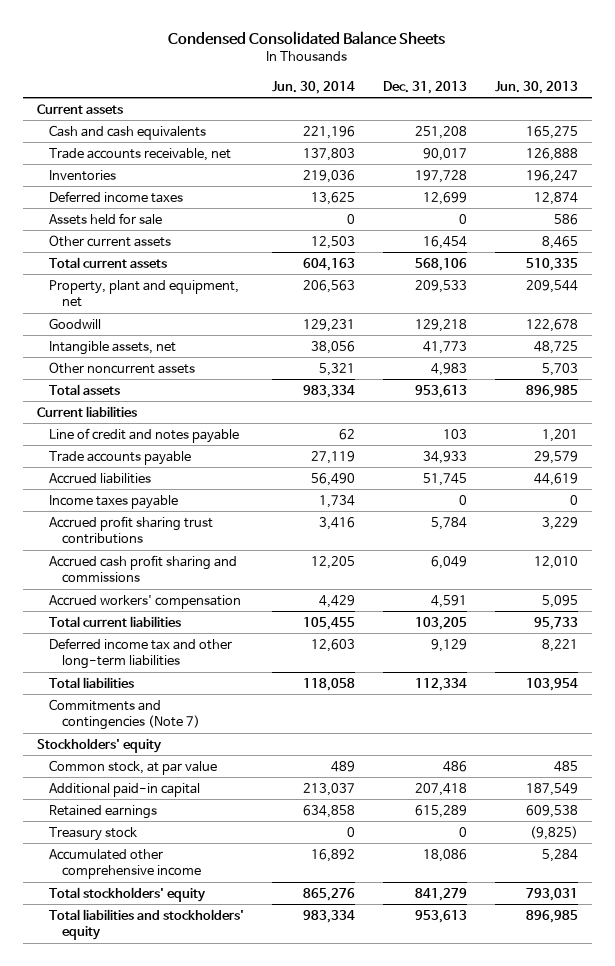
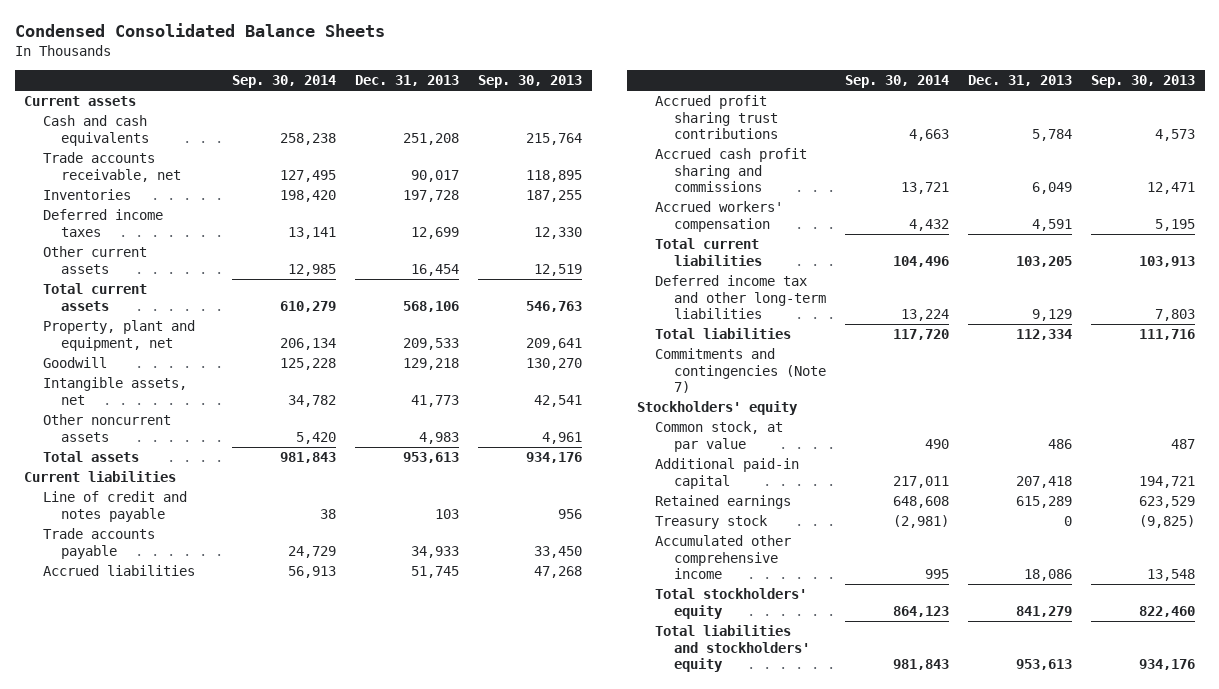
[272,80,356,94] Jun. 30, 2014 -> none
[494,80,578,94] Jun. 30, 2013 -> none
none -> [232,75,337,89] Sep. 30, 2014
none -> [478,75,583,89] Sep. 30, 2013
[49,212,163,225] Assets held for sale -> none
[49,494,179,509] Income taxes payable -> none

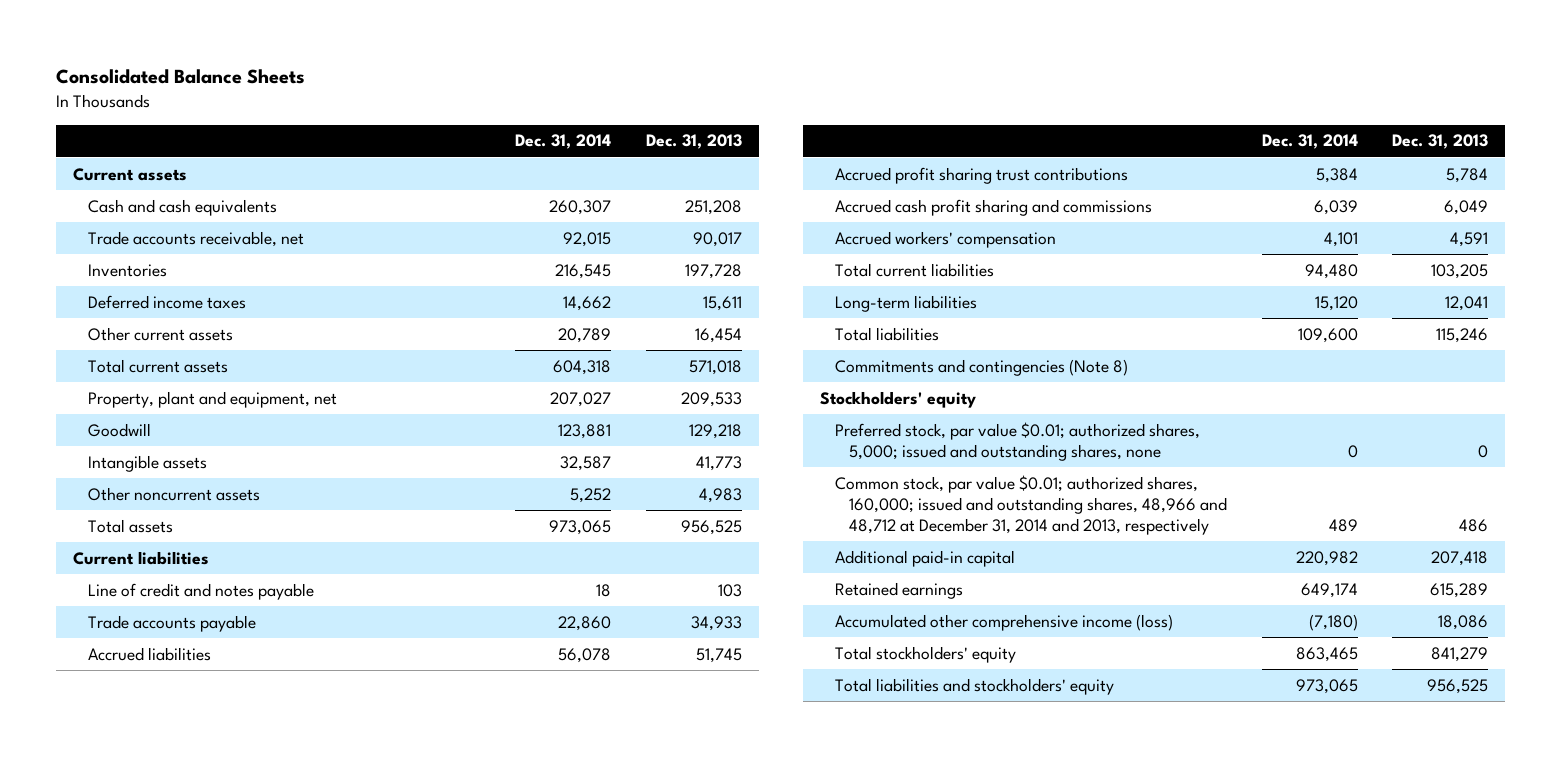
[14,22,385,37] Condensed Consolidated Balance Sheets -> [56,69,306,85] Consolidated Balance Sheets
[232,75,337,89] Sep. 30, 2014 -> none
[478,75,583,89] Sep. 30, 2013 -> none
none -> [515,134,612,150] Dec. 31, 2014
[411,226,460,239] 12,699 -> [702,295,742,311] 15,611
[403,300,460,312] 568,106 -> [688,359,742,375] 571,018
[42,377,187,405] Intangible assets, net -> [88,454,208,472] Intangible assets
[403,452,460,464] 953,613 -> [680,519,742,535] 956,525
[655,275,826,320] Deferred income tax and other long-term liabilities -> [834,294,977,312] Long-term liabilities
[1032,309,1073,322] 9,129 -> [1445,295,1489,311] 12,041
[1016,329,1073,341] 112,334 -> [1436,327,1489,343] 115,246
[655,348,826,394] Commitments and contingencies (Note 7) -> [834,358,1128,376] Commitments and contingencies (Note 8)
none -> [834,421,1200,461] Preferred stock, par value $0.01; authorized shares, 5,000; issued and outstanding shares, none
[655,421,784,452] Common stock, at par value -> [834,474,1228,536] Common stock, par value $0.01; authorized shares, 160,000; issued and outstanding shares, 48,966 and 48,712 at December 31, 2014 and 2013, respectively
[655,515,769,530] Treasury stock -> none
[655,535,792,580] Accumulated other comprehensive income -> [834,613,1173,631] Accumulated other comprehensive income (loss)
[1016,659,1073,671] 953,613 -> [1427,678,1489,694] 956,525

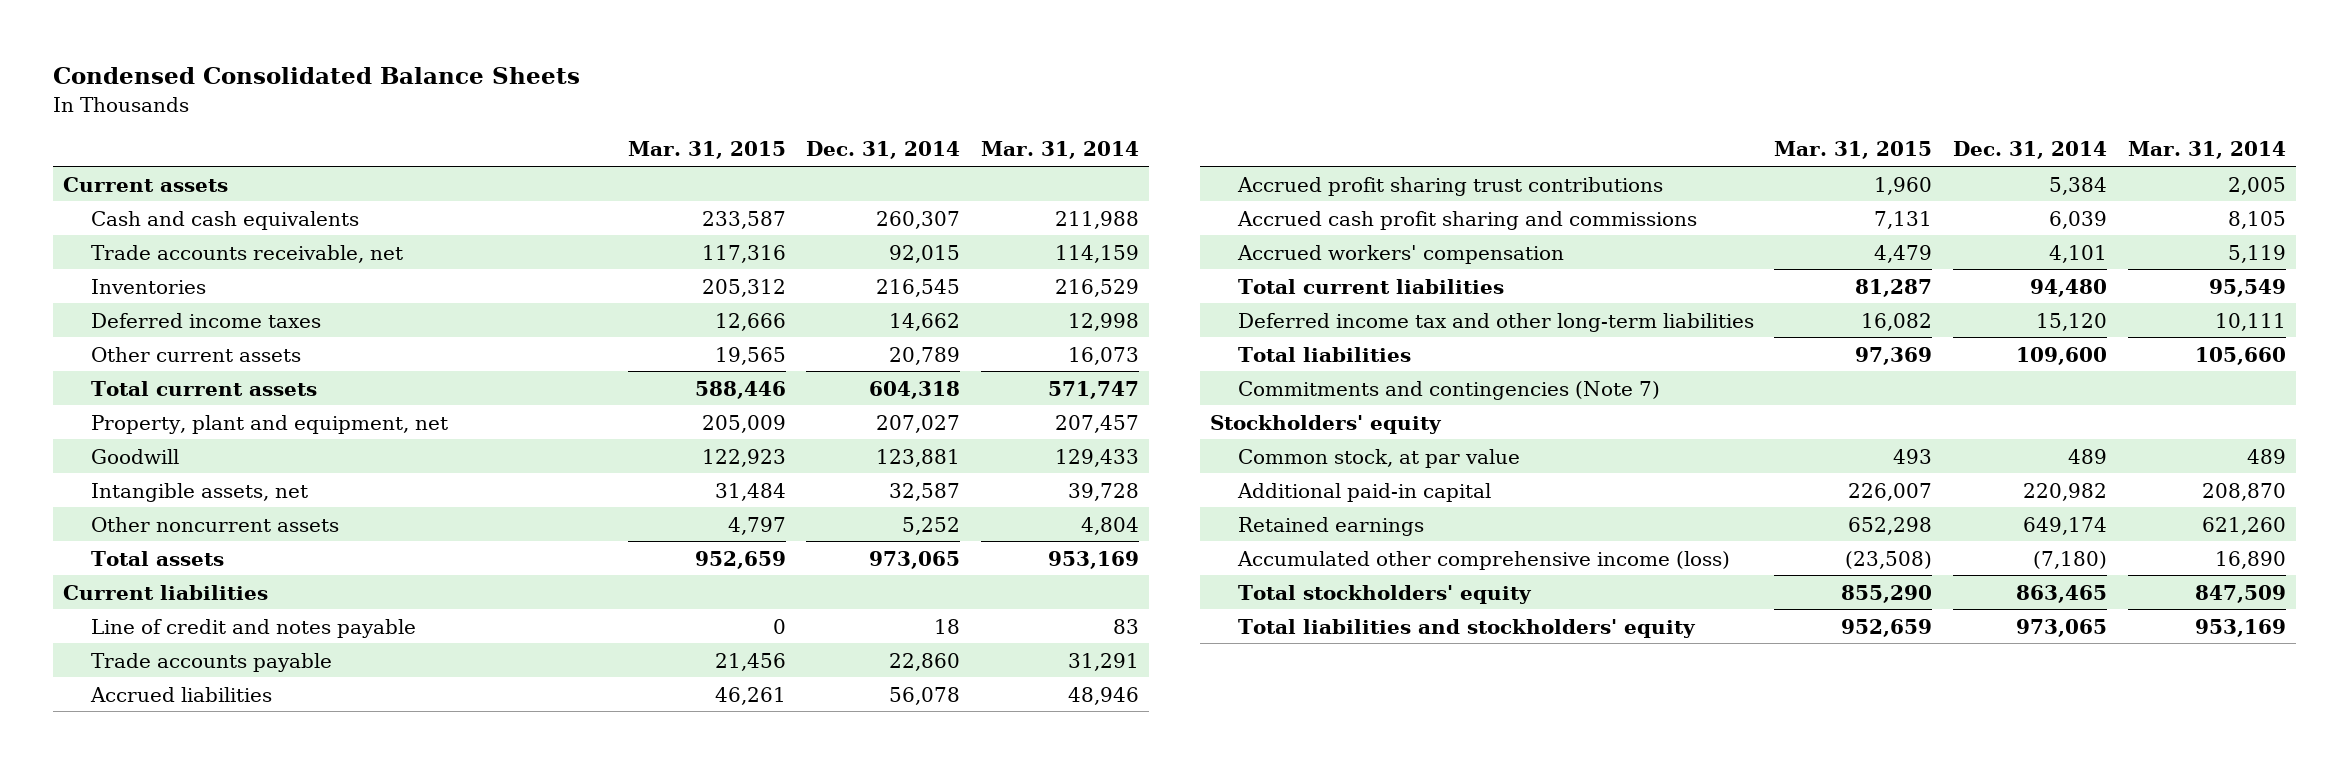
[56,69,306,85] Consolidated Balance Sheets -> [53,67,581,85] Condensed Consolidated Balance Sheets
[645,134,742,150] Dec. 31, 2013 -> none
none -> [627,141,786,160] Mar. 31, 2015
none -> [981,141,1140,160] Mar. 31, 2014
[88,454,208,472] Intangible assets -> [91,482,309,502] Intangible assets, net
[834,294,977,312] Long-term liabilities -> [1237,312,1754,332] Deferred income tax and other long-term liabilities
[834,358,1128,376] Commitments and contingencies (Note 8) -> [1237,380,1660,400] Commitments and contingencies (Note 7)
[834,421,1200,461] Preferred stock, par value $0.01; authorized shares, 5,000; issued and outstanding shares, none -> none
[834,474,1228,536] Common stock, par value $0.01; authorized shares, 160,000; issued and outstanding shares, 48,966 and 48,712 at December 31, 2014 and 2013, respectively -> [1237,448,1520,468] Common stock, at par value

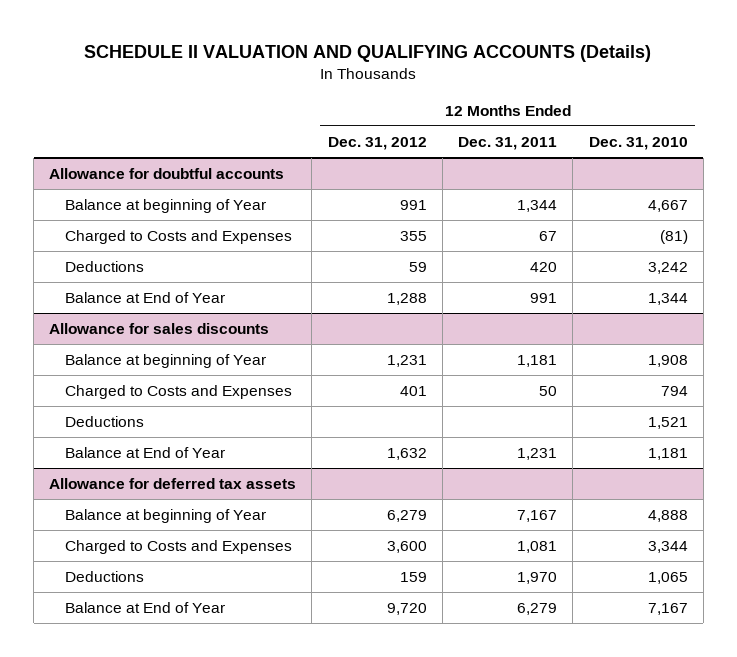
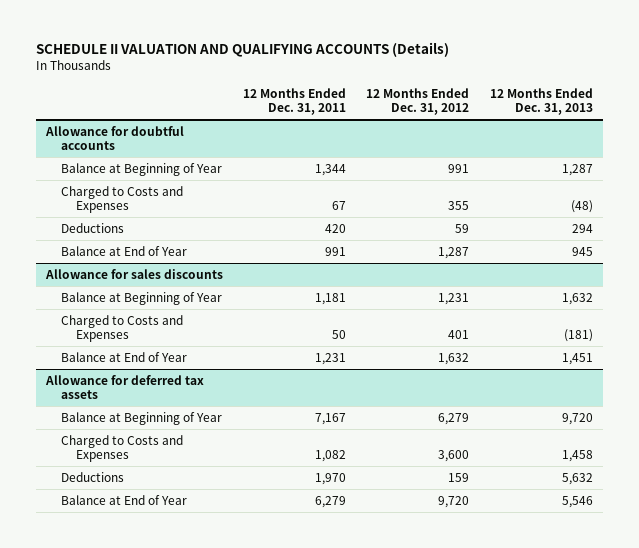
[588,136,688,150] Dec. 31, 2010 -> none
none -> [489,87,593,116] 12 Months Ended Dec. 31, 2013
[65,198,267,213] Balance at beginning of Year -> [60,162,222,176] Balance at Beginning of Year
[386,292,427,305] 1,288 -> [438,246,470,259] 1,287
[65,353,267,368] Balance at beginning of Year -> [60,291,222,305] Balance at Beginning of Year
[65,415,145,427] Deductions -> none
[65,508,267,523] Balance at beginning of Year -> [60,411,222,425] Balance at Beginning of Year
[517,540,558,553] 1,081 -> [315,450,347,463] 1,082

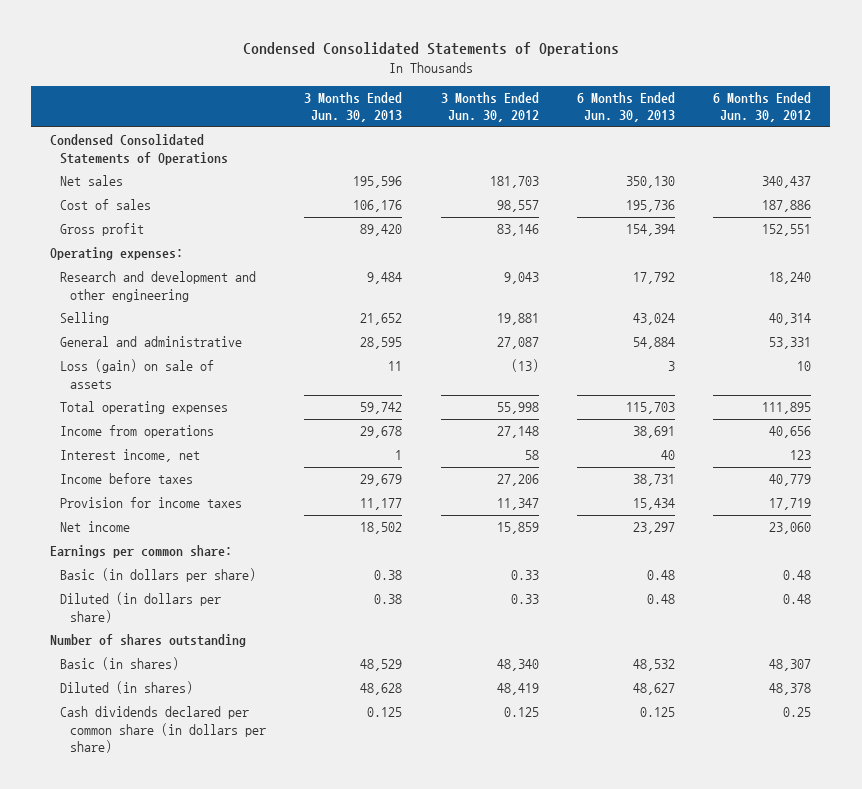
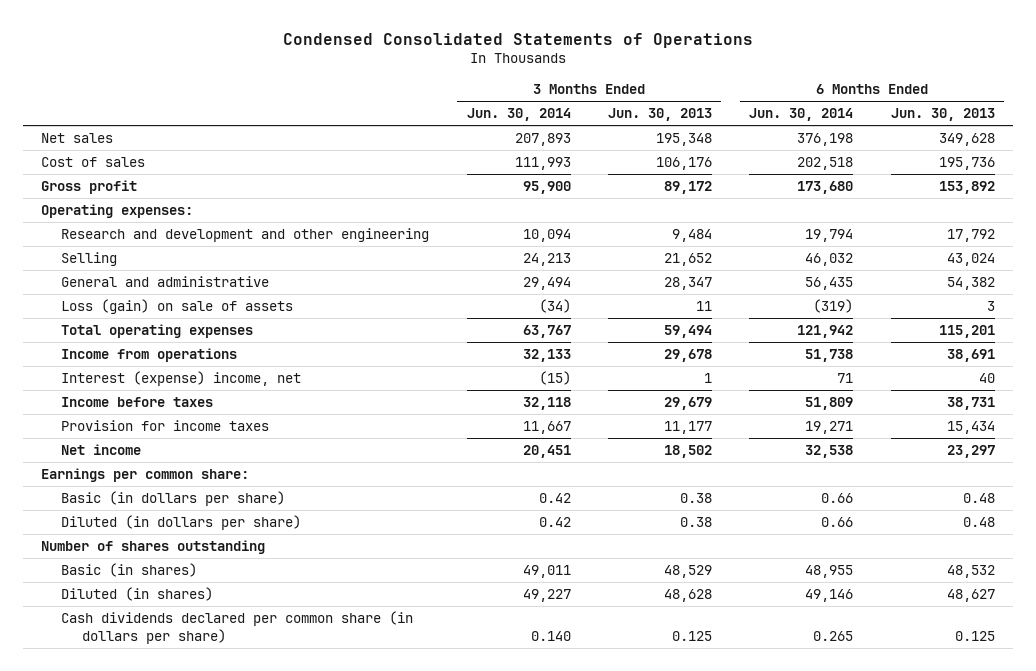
[440,92,539,123] 3 Months Ended Jun. 30, 2012 -> none
[713,92,812,123] 6 Months Ended Jun. 30, 2012 -> none
none -> [466,108,571,122] Jun. 30, 2014
none -> [749,108,854,122] Jun. 30, 2014
[50,134,229,165] Condensed Consolidated Statements of Operations -> none
[353,176,403,189] 195,596 -> [656,133,713,147] 195,348
[625,176,675,189] 350,130 -> [938,133,995,147] 349,628
[360,224,403,237] 89,420 -> [664,181,713,195] 89,172
[625,224,675,237] 154,394 -> [938,181,995,195] 153,892
[360,337,403,350] 28,595 -> [664,277,713,291] 28,347
[632,337,675,350] 54,884 -> [946,277,995,291] 54,382
[360,402,403,415] 59,742 -> [664,325,713,339] 59,494
[625,402,675,415] 115,703 -> [938,325,995,339] 115,201
[60,449,201,463] Interest income, net -> [61,371,302,387] Interest (expense) income, net

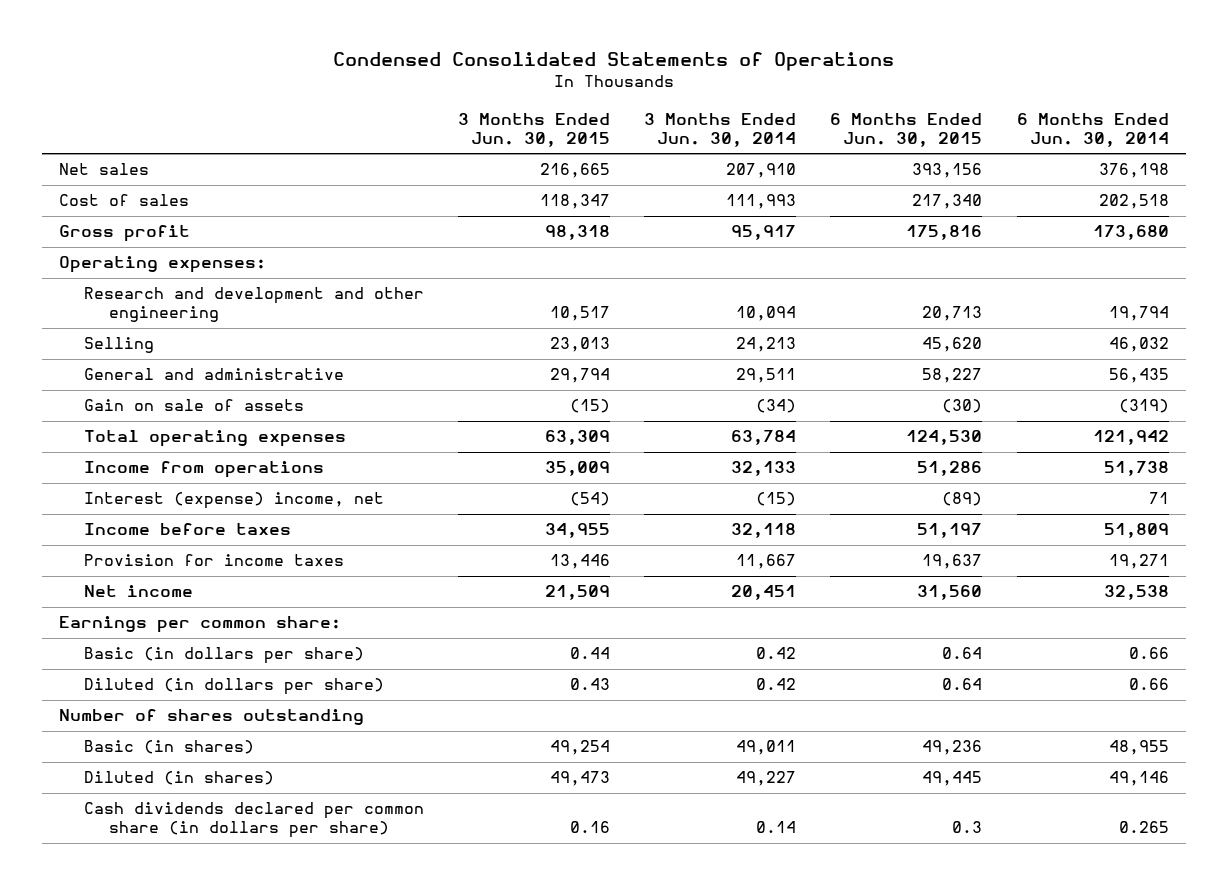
[608,108,713,122] Jun. 30, 2013 -> none
[890,108,995,122] Jun. 30, 2013 -> none
none -> [457,112,610,147] 3 Months Ended Jun. 30, 2015
none -> [830,112,983,147] 6 Months Ended Jun. 30, 2015
[514,133,571,147] 207,893 -> [726,163,797,179] 207,910
[522,181,571,195] 95,900 -> [731,225,797,241] 95,917
[522,277,571,291] 29,494 -> [736,368,797,384] 29,511
[61,299,294,315] Loss (gain) on sale of assets -> [83,399,304,412] Gain on sale of assets
[522,325,571,339] 63,767 -> [731,430,797,446] 63,784
[530,631,571,642] 0.140 -> [756,821,797,834] 0.14

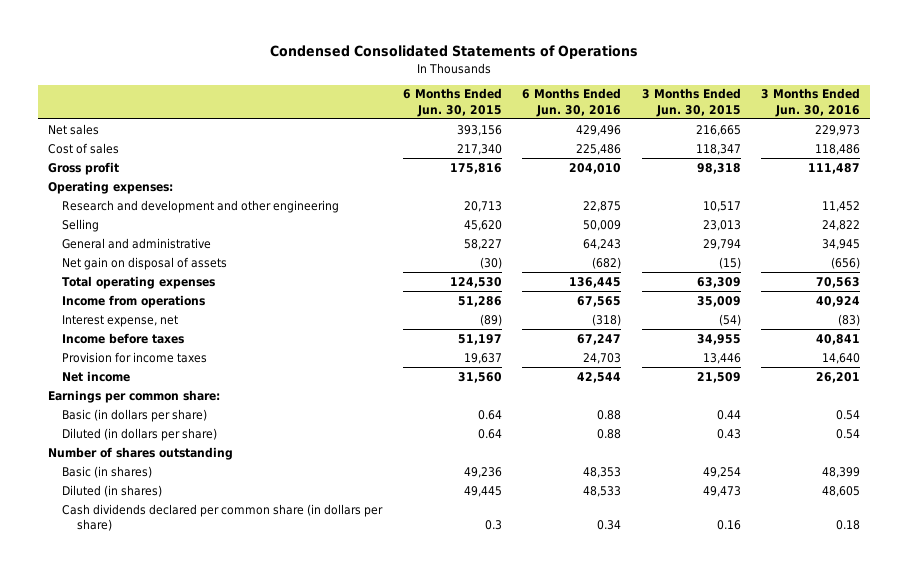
[644,112,797,147] 3 Months Ended Jun. 30, 2014 -> none
[1016,112,1169,147] 6 Months Ended Jun. 30, 2014 -> none
none -> [522,88,622,117] 6 Months Ended Jun. 30, 2016
none -> [760,88,860,117] 3 Months Ended Jun. 30, 2016
[83,399,304,412] Gain on sale of assets -> [62,256,228,270] Net gain on disposal of assets
[83,492,384,510] Interest (expense) income, net -> [62,314,179,327] Interest expense, net

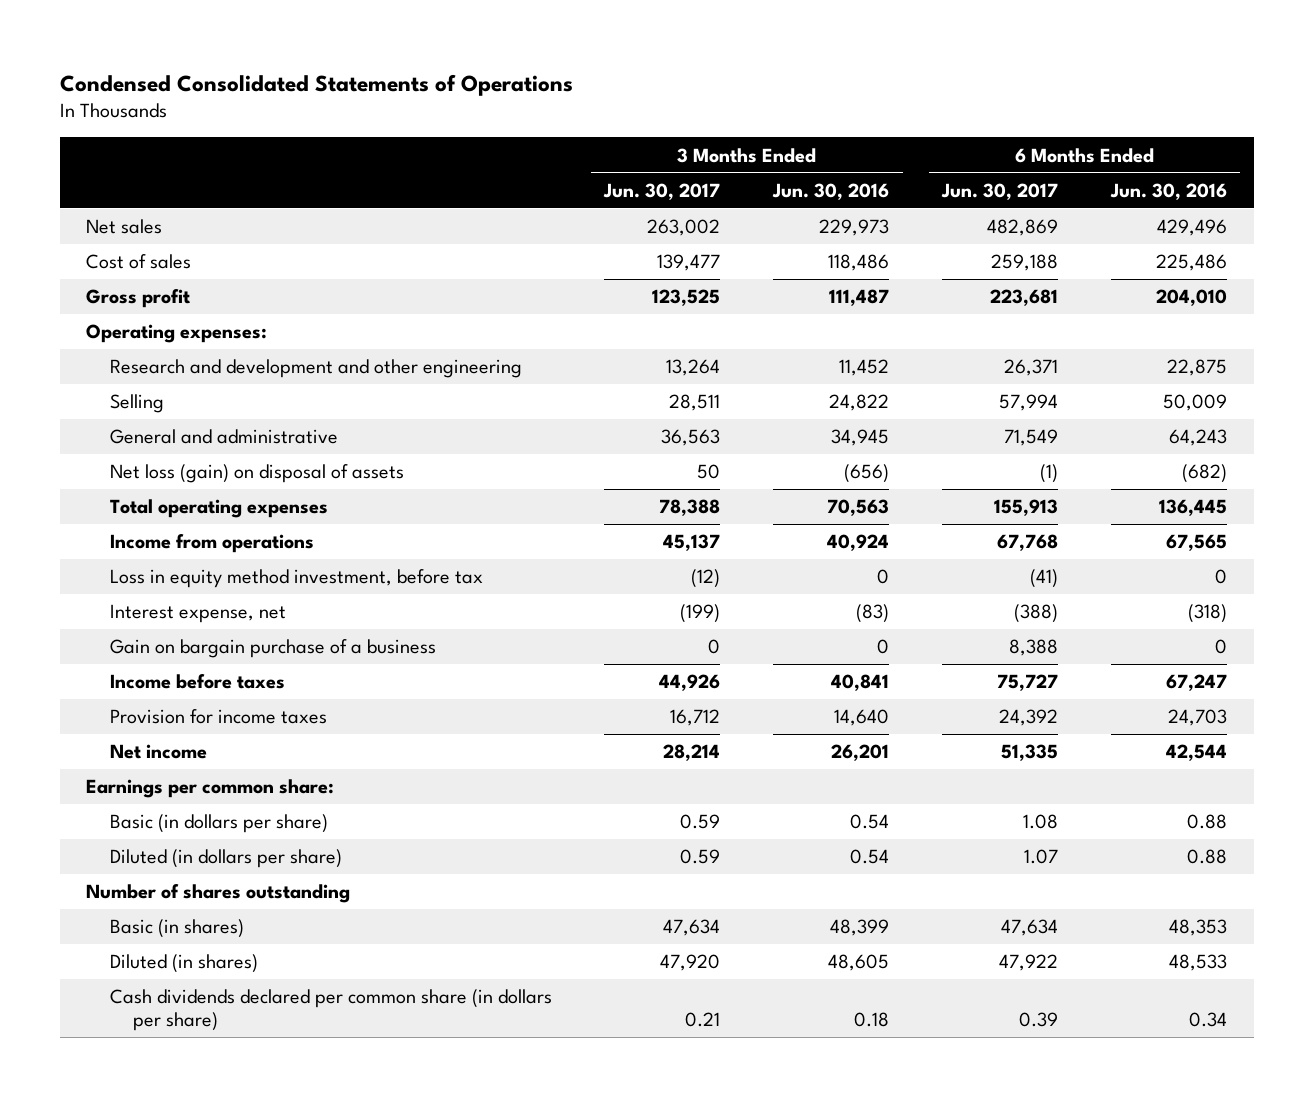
[402,88,502,117] 6 Months Ended Jun. 30, 2015 -> none
[641,88,741,117] 3 Months Ended Jun. 30, 2015 -> none
none -> [603,182,721,200] Jun. 30, 2017
none -> [941,182,1059,200] Jun. 30, 2017
[62,256,228,270] Net gain on disposal of assets -> [109,464,404,484] Net loss (gain) on disposal of assets
none -> [109,569,483,589] Loss in equity method investment, before tax
none -> [109,639,436,659] Gain on bargain purchase of a business

